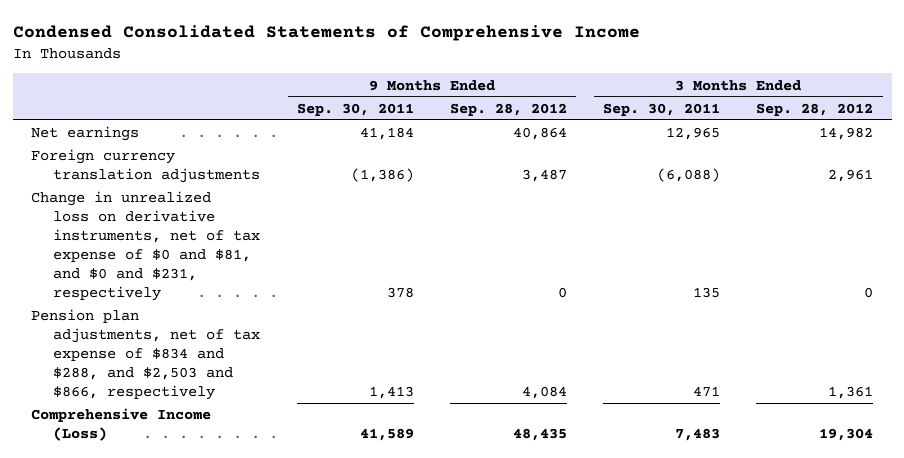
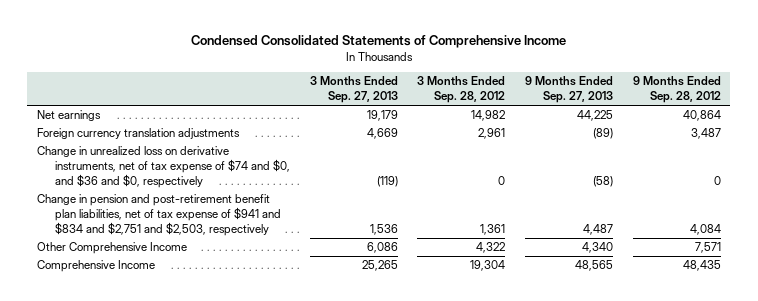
[296,102,414,116] Sep. 30, 2011 -> none
[603,102,721,116] Sep. 30, 2011 -> none
none -> [309,76,398,104] 3 Months Ended Sep. 27, 2013
none -> [524,76,613,104] 9 Months Ended Sep. 27, 2013
[30,191,261,301] Change in unrealized loss on derivative instruments, net of tax expense of $0 and $81, and $0 and $231, respectively -> [36,146,290,189] Change in unrealized loss on derivative instruments, net of tax expense of $74 and $0, and $36 and $0, respectively
[30,309,261,400] Pension plan adjustments, net of tax expense of $834 and $288, and $2,503 and $866, respectively -> [36,194,281,237] Change in pension and post-retirement benefit plan liabilities, net of tax expense of $941 and $834 and $2,751 and $2,503, respectively
none -> [36,242,187,255] Other Comprehensive Income
[30,408,211,442] Comprehensive Income (Loss) -> [36,260,155,273] Comprehensive Income

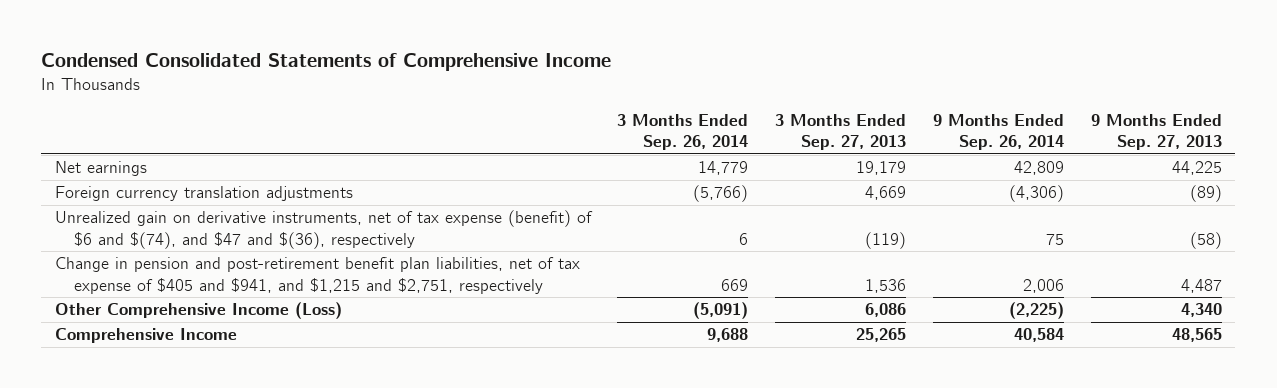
[417,76,506,104] 3 Months Ended Sep. 28, 2012 -> none
[632,76,721,104] 9 Months Ended Sep. 28, 2012 -> none
none -> [617,113,749,150] 3 Months Ended Sep. 26, 2014
none -> [933,113,1065,150] 9 Months Ended Sep. 26, 2014
[36,146,290,189] Change in unrealized loss on derivative instruments, net of tax expense of $74 and $0, and $36 and $0, respectively -> [54,210,593,249] Unrealized gain on derivative instruments, net of tax expense (benefit) of $6 and $(74), and $47 and $(36), respectively
[36,194,281,237] Change in pension and post-retirement benefit plan liabilities, net of tax expense of $941 and $834 and $2,751 and $2,503, respectively -> [54,257,580,294] Change in pension and post-retirement benefit plan liabilities, net of tax expense of $405 and $941, and $1,215 and $2,751, respectively
[36,242,187,255] Other Comprehensive Income -> [54,302,342,320] Other Comprehensive Income (Loss)

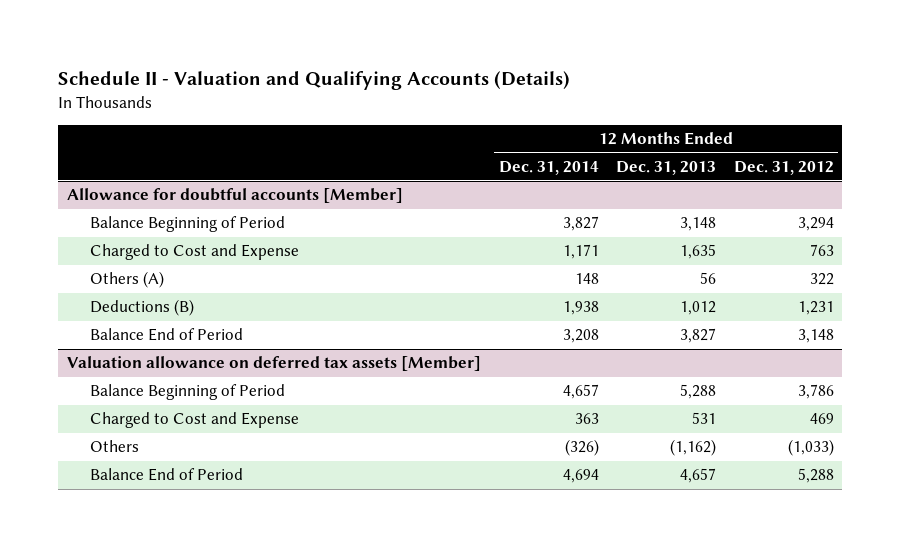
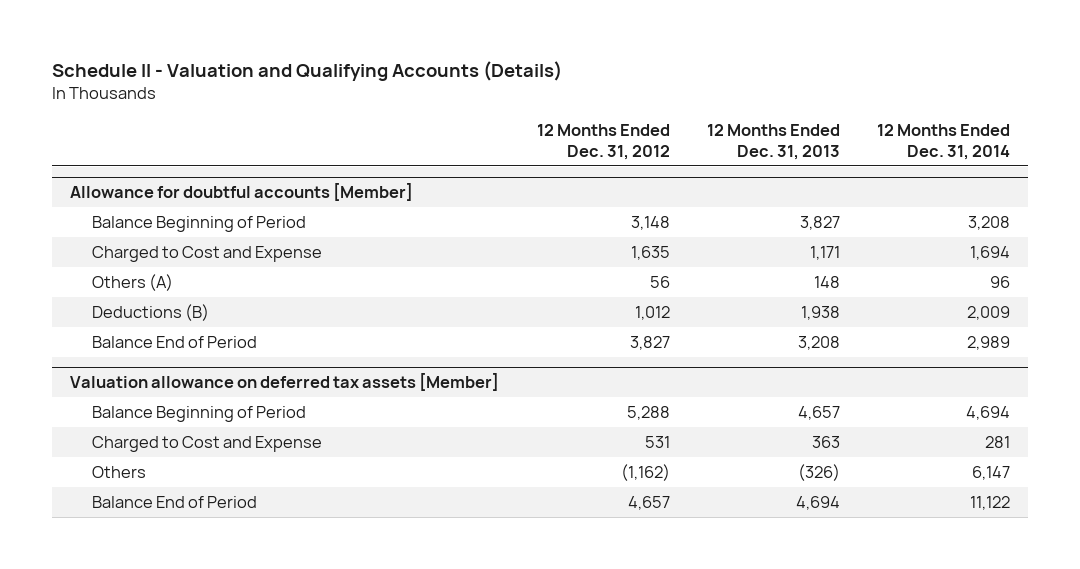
[562,216,599,232] 3,827 -> [967,215,1010,230] 3,208
[680,217,717,232] 3,148 -> [799,215,840,230] 3,827
[797,217,834,232] 3,294 -> [630,215,670,230] 3,148
[562,244,599,260] 1,171 -> [969,245,1010,260] 1,694
[680,244,717,260] 1,635 -> [809,245,840,260] 1,171
[809,244,834,257] 763 -> [630,245,670,260] 1,635
[574,273,599,285] 148 -> [989,275,1010,288] 96
[700,272,717,285] 56 -> [813,275,840,288] 148
[809,273,834,286] 322 -> [649,275,670,288] 56
[562,301,599,316] 1,938 -> [966,305,1010,320] 2,009
[680,301,717,316] 1,012 -> [800,305,840,320] 1,938
[797,301,834,316] 1,231 -> [634,305,670,320] 1,012
[562,329,599,344] 3,208 -> [966,335,1010,350] 2,989
[680,328,717,344] 3,827 -> [797,335,840,350] 3,208
[797,329,834,344] 3,148 -> [629,335,670,350] 3,827
[562,384,599,400] 4,657 -> [965,405,1010,420] 4,694
[680,384,717,400] 5,288 -> [797,405,840,420] 4,657
[797,384,834,400] 3,786 -> [626,405,670,420] 5,288
[574,413,599,425] 363 -> [984,435,1010,448] 281
[692,412,717,425] 531 -> [811,435,840,448] 363
[809,413,834,425] 469 -> [644,435,670,448] 531
[564,439,599,457] (326) -> [971,465,1010,480] 6,147
[670,439,717,457] (1,162) -> [797,463,840,481] (326)
[787,439,834,457] (1,033) -> [620,463,670,481] (1,162)
[562,469,599,484] 4,694 -> [969,495,1010,510] 11,122
[680,468,717,484] 4,657 -> [795,495,840,510] 4,694
[797,468,834,484] 5,288 -> [627,495,670,510] 4,657

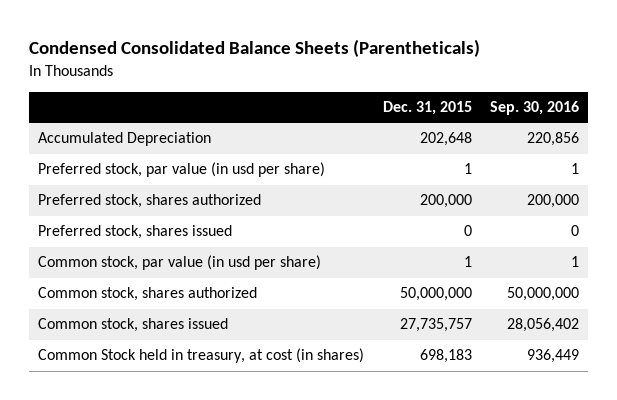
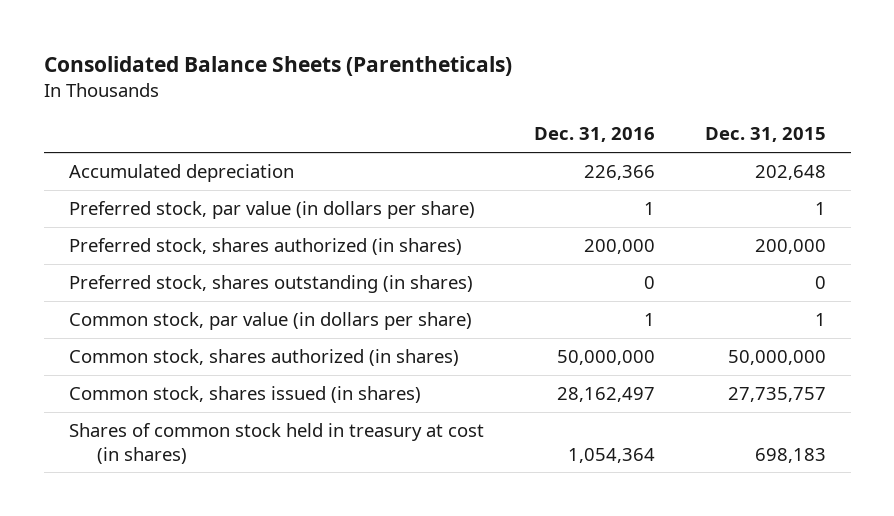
[29,39,481,58] Condensed Consolidated Balance Sheets (Parentheticals) -> [43,56,512,77] Consolidated Balance Sheets (Parentheticals)
[489,101,579,116] Sep. 30, 2016 -> none
none -> [533,127,655,143] Dec. 31, 2016
[38,132,212,147] Accumulated Depreciation -> [68,163,294,182] Accumulated depreciation
[38,162,326,178] Preferred stock, par value (in usd per share) -> [68,200,475,219] Preferred stock, par value (in dollars per share)
[38,194,262,209] Preferred stock, shares authorized -> [68,237,462,255] Preferred stock, shares authorized (in shares)
[38,225,233,240] Preferred stock, shares issued -> [68,274,473,293] Preferred stock, shares outstanding (in shares)
[38,255,322,271] Common stock, par value (in usd per share) -> [68,311,472,330] Common stock, par value (in dollars per share)
[38,287,258,302] Common stock, shares authorized -> [68,348,459,366] Common stock, shares authorized (in shares)
[38,318,229,333] Common stock, shares issued -> [68,385,421,403] Common stock, shares issued (in shares)
[38,348,365,364] Common Stock held in treasury, at cost (in shares) -> [68,422,484,464] Shares of common stock held in treasury at cost (in shares)

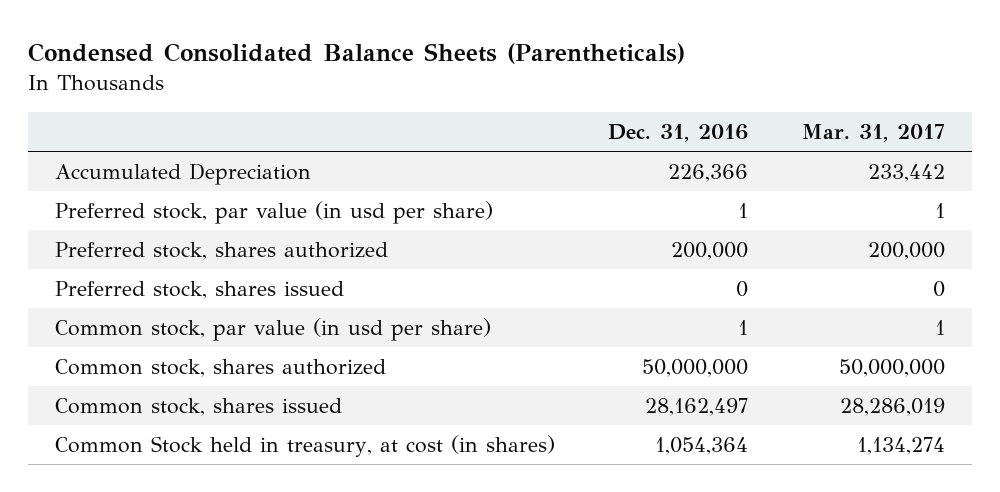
[43,56,512,77] Consolidated Balance Sheets (Parentheticals) -> [27,43,685,65] Condensed Consolidated Balance Sheets (Parentheticals)
[704,127,826,143] Dec. 31, 2015 -> none
none -> [802,124,946,143] Mar. 31, 2017
[68,163,294,182] Accumulated depreciation -> [54,163,311,186] Accumulated Depreciation
[68,200,475,219] Preferred stock, par value (in dollars per share) -> [54,201,493,225] Preferred stock, par value (in usd per share)
[68,237,462,255] Preferred stock, shares authorized (in shares) -> [54,242,388,261] Preferred stock, shares authorized
[68,274,473,293] Preferred stock, shares outstanding (in shares) -> [54,281,344,300] Preferred stock, shares issued
[68,311,472,330] Common stock, par value (in dollars per share) -> [54,318,491,342] Common stock, par value (in usd per share)
[68,348,459,366] Common stock, shares authorized (in shares) -> [54,359,386,378] Common stock, shares authorized
[68,385,421,403] Common stock, shares issued (in shares) -> [54,398,342,417] Common stock, shares issued
[68,422,484,464] Shares of common stock held in treasury at cost (in shares) -> [54,435,555,458] Common Stock held in treasury, at cost (in shares)

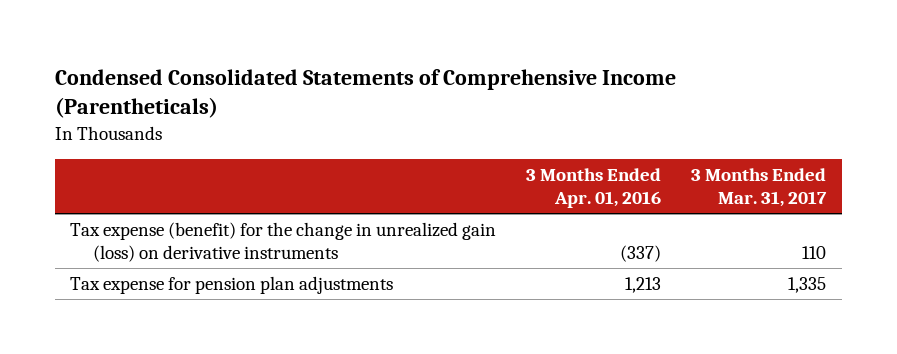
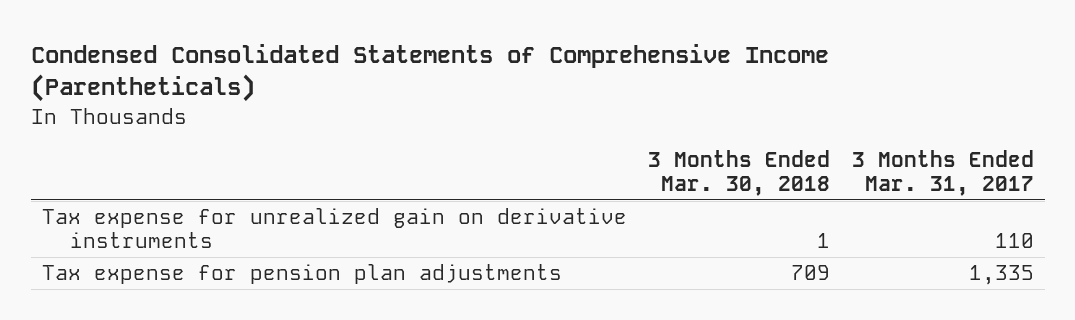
[526,168,662,209] 3 Months Ended Apr. 01, 2016 -> none
none -> [648,150,831,197] 3 Months Ended Mar. 30, 2018
[70,221,497,263] Tax expense (benefit) for the change in unrealized gain (loss) on derivative instruments -> [41,208,627,249] Tax expense for unrealized gain on derivative instruments

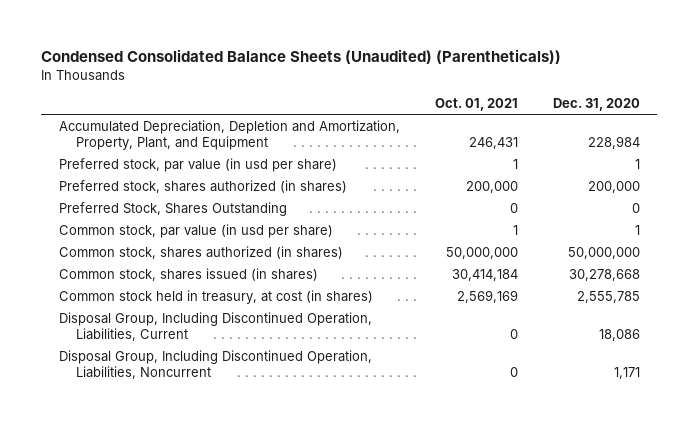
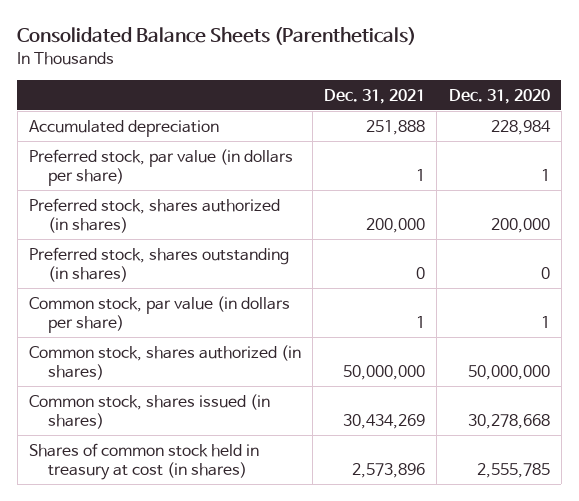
[41,48,562,64] Condensed Consolidated Balance Sheets (Unaudited) (Parentheticals)) -> [17,27,417,46] Consolidated Balance Sheets (Parentheticals)
[434,98,518,112] Oct. 01, 2021 -> none
none -> [324,88,426,104] Dec. 31, 2021
[58,119,400,150] Accumulated Depreciation, Depletion and Amortization, Property, Plant, and Equipment -> [28,119,219,137] Accumulated depreciation
[58,157,337,172] Preferred stock, par value (in usd per share) -> [28,148,293,187] Preferred stock, par value (in dollars per share)
[58,201,287,216] Preferred Stock, Shares Outstanding -> [28,246,289,283] Preferred stock, shares outstanding (in shares)
[58,223,333,238] Common stock, par value (in usd per share) -> [28,295,290,334] Common stock, par value (in dollars per share)
[58,311,372,341] Disposal Group, Including Discontinued Operation, Liabilities, Current -> none
[58,349,372,379] Disposal Group, Including Discontinued Operation, Liabilities, Noncurrent -> none
[58,289,373,304] Common stock held in treasury, at cost (in shares) -> [28,442,259,481] Shares of common stock held in treasury at cost (in shares)

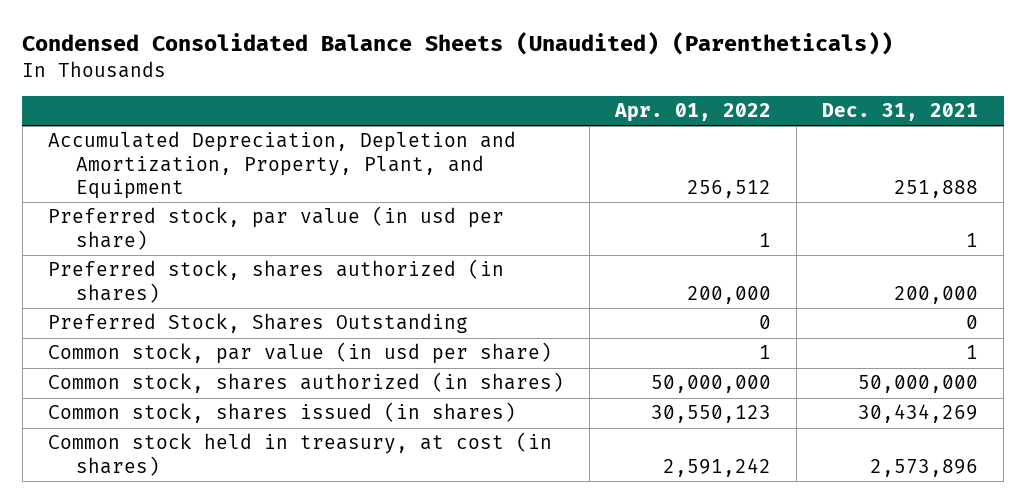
[17,27,417,46] Consolidated Balance Sheets (Parentheticals) -> [22,32,894,56] Condensed Consolidated Balance Sheets (Unaudited) (Parentheticals))
[448,88,550,104] Dec. 31, 2020 -> none
none -> [613,103,771,123] Apr. 01, 2022
[28,119,219,137] Accumulated depreciation -> [47,131,516,199] Accumulated Depreciation, Depletion and Amortization, Property, Plant, and Equipment
[28,148,293,187] Preferred stock, par value (in dollars per share) -> [47,206,504,250] Preferred stock, par value (in usd per share)
[28,246,289,283] Preferred stock, shares outstanding (in shares) -> [47,313,468,334] Preferred Stock, Shares Outstanding
[28,295,290,334] Common stock, par value (in dollars per share) -> [47,342,552,365] Common stock, par value (in usd per share)
[28,442,259,481] Shares of common stock held in treasury at cost (in shares) -> [47,432,552,476] Common stock held in treasury, at cost (in shares)

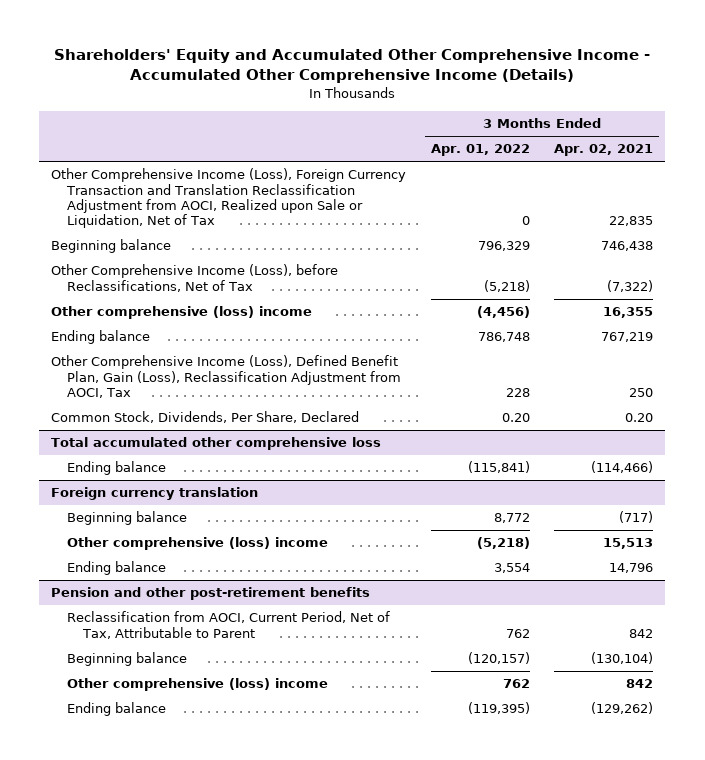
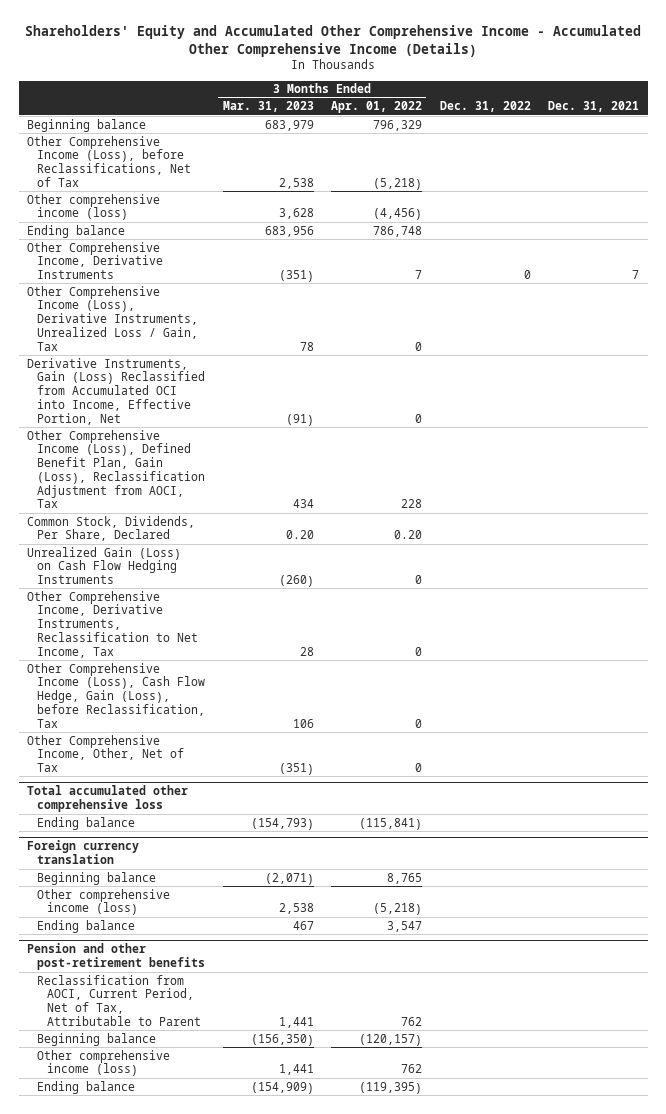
[554,144,654,157] Apr. 02, 2021 -> none
none -> [222,101,314,113] Mar. 31, 2023
none -> [439,101,531,113] Dec. 31, 2022
none -> [548,101,640,113] Dec. 31, 2021
[51,168,407,229] Other Comprehensive Income (Loss), Foreign Currency Transaction and Translation Reclassification Adjustment from AOCI, Realized upon Sale or Liquidation, Net of Tax -> none
[51,306,313,320] Other comprehensive (loss) income -> [27,193,161,221] Other comprehensive income (loss)
none -> [27,241,164,280] Other Comprehensive Income, Derivative Instruments
none -> [27,285,199,351] Other Comprehensive Income (Loss), Derivative Instruments, Unrealized Loss / Gain, Tax
none -> [27,357,206,425] Derivative Instruments, Gain (Loss) Reclassified from Accumulated OCI into Income, Effective Portion, Net
none -> [27,546,182,585] Unrealized Gain (Loss) on Cash Flow Hedging Instruments
none -> [27,590,199,658] Other Comprehensive Income, Derivative Instruments, Reclassification to Net Income, Tax
none -> [27,662,206,728] Other Comprehensive Income (Loss), Cash Flow Hedge, Gain (Loss), before Reclassification, Tax
none -> [27,734,185,773] Other Comprehensive Income, Other, Net of Tax
[493,513,530,524] 8,772 -> [387,872,423,884] 8,765
[67,537,329,551] Other comprehensive (loss) income -> [37,888,171,916] Other comprehensive income (loss)
[493,563,530,574] 3,554 -> [387,920,423,932] 3,547
[67,678,329,692] Other comprehensive (loss) income -> [37,1049,171,1077] Other comprehensive income (loss)

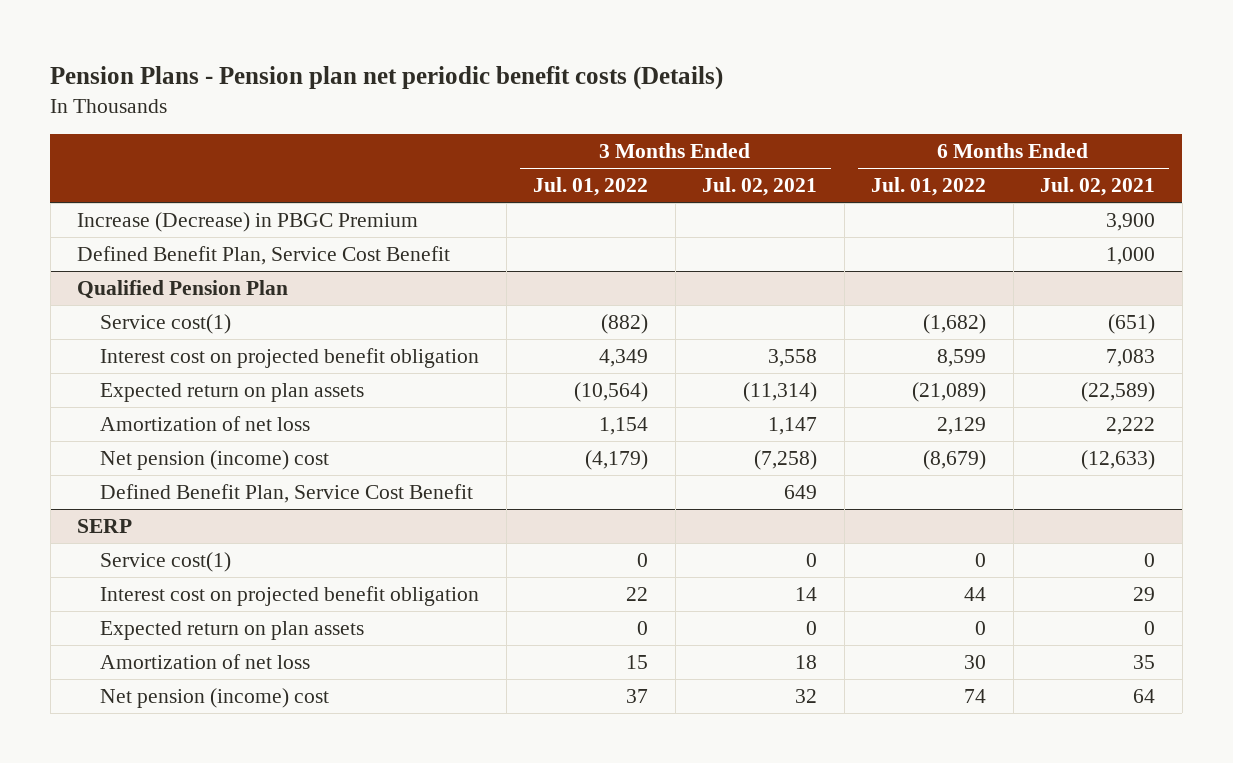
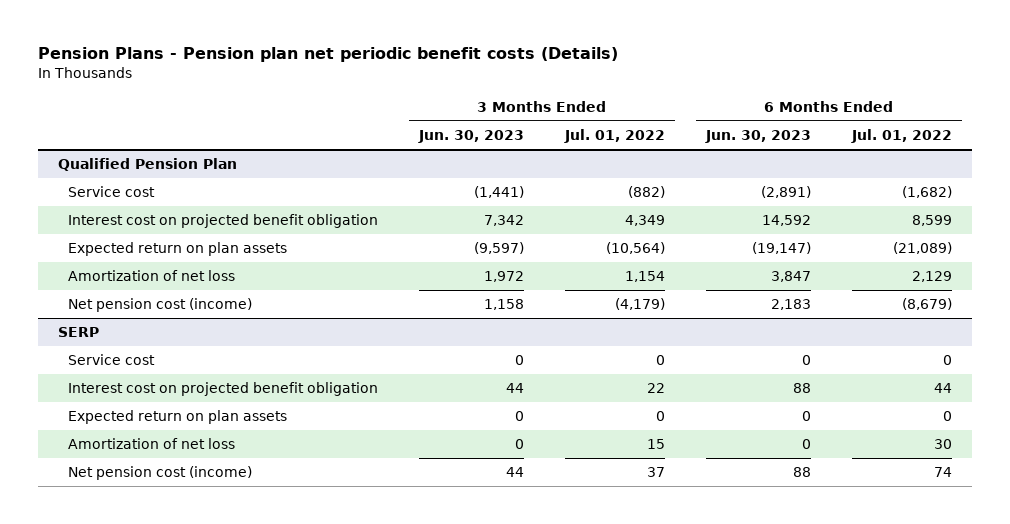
[702,177,818,197] Jul. 02, 2021 -> none
[1040,177,1156,197] Jul. 02, 2021 -> none
none -> [418,129,525,143] Jun. 30, 2023
none -> [704,129,811,143] Jun. 30, 2023
[77,211,419,232] Increase (Decrease) in PBGC Premium -> none
[77,245,451,265] Defined Benefit Plan, Service Cost Benefit -> none
[100,313,232,334] Service cost(1) -> [68,186,156,198] Service cost
[100,483,474,503] Defined Benefit Plan, Service Cost Benefit -> none
[100,449,330,470] Net pension (income) cost -> [68,298,253,313] Net pension cost (income)
[100,551,232,572] Service cost(1) -> [68,354,156,366] Service cost
[100,687,330,708] Net pension (income) cost -> [68,466,253,481] Net pension cost (income)

